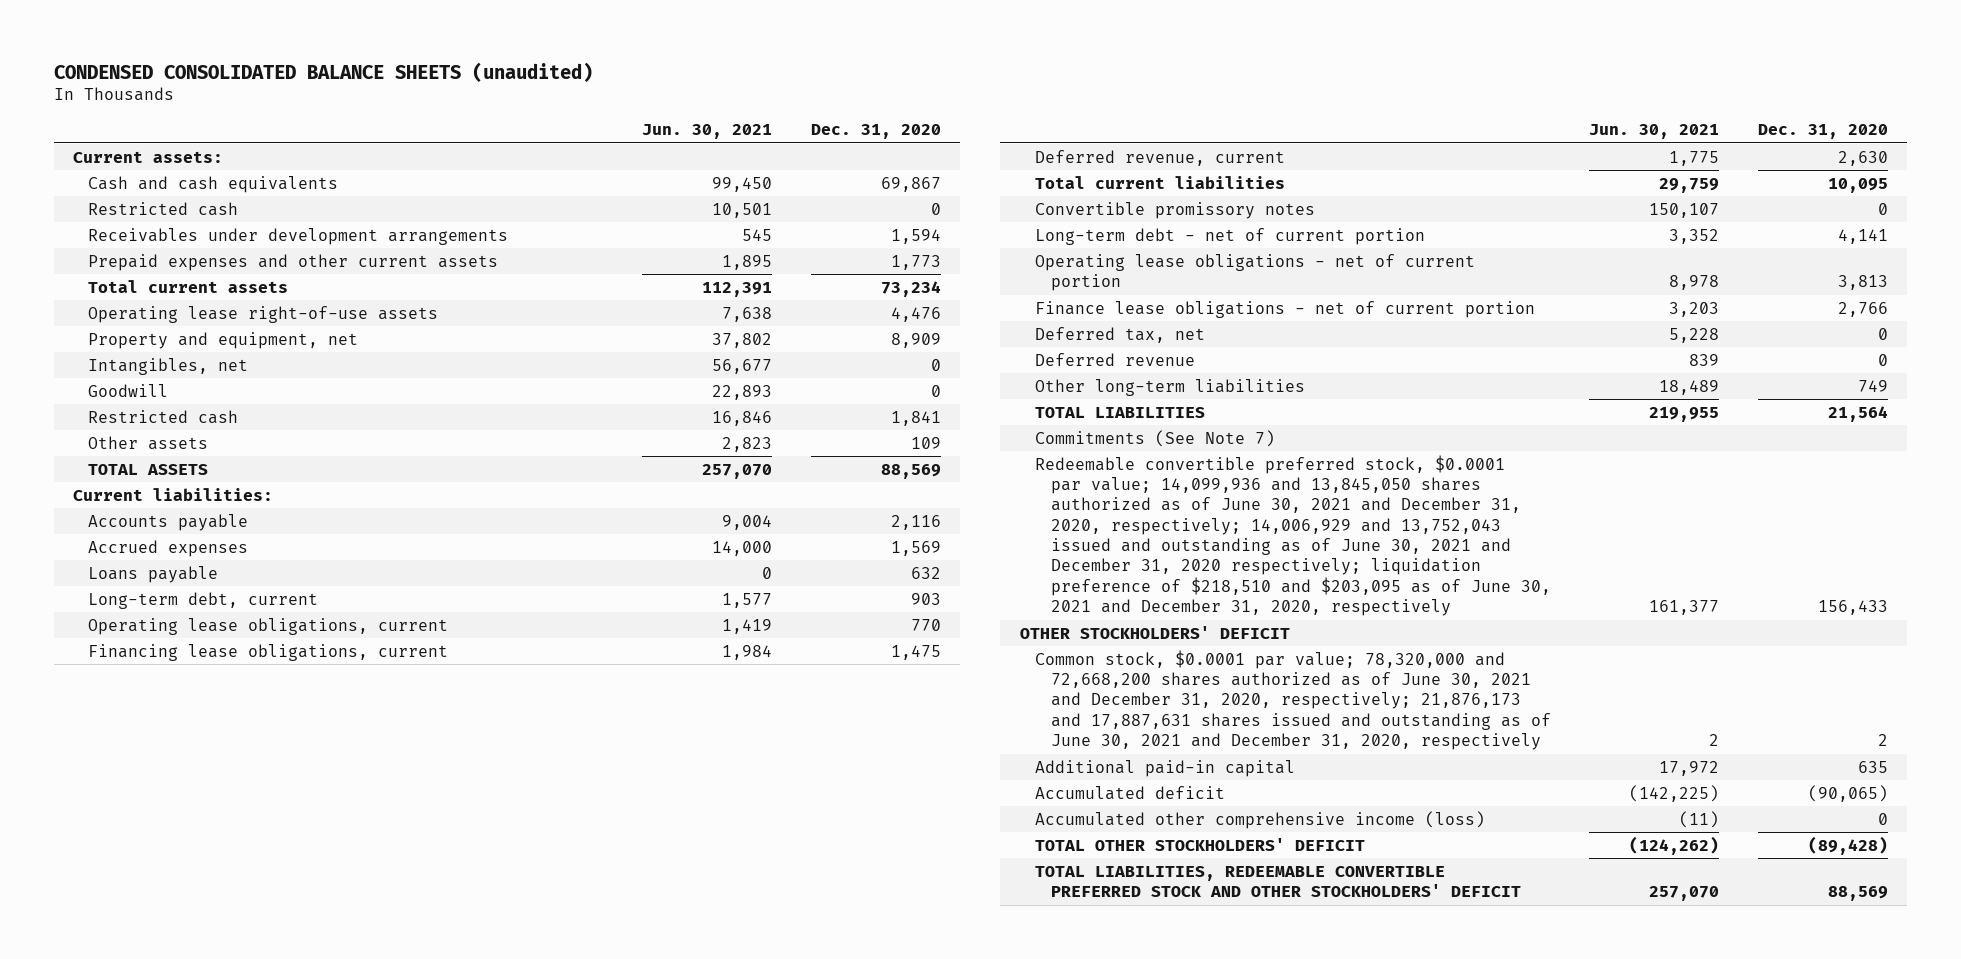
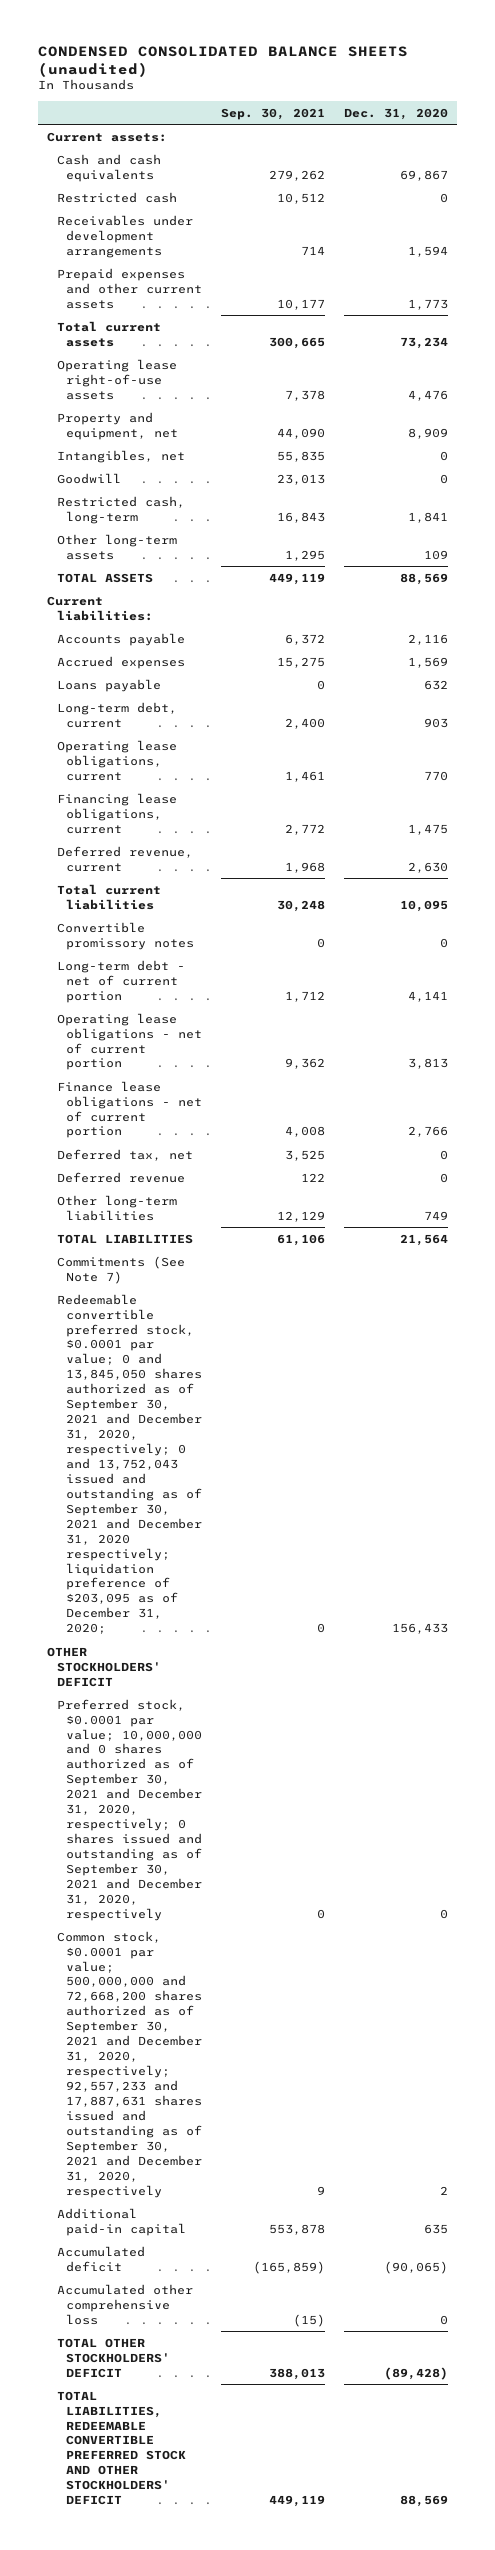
[642,124,773,140] Jun. 30, 2021 -> none
none -> [220,107,325,120] Sep. 30, 2021
[88,409,239,424] Restricted cash -> [56,495,185,524] Restricted cash, long-term
[88,435,209,450] Other assets -> [56,533,177,560] Other long-term assets
[1035,454,1551,617] Redeemable convertible preferred stock, $0.0001 par value; 14,099,936 and 13,845,050 shares authorized as of June 30, 2021 and December 31, 2020, respectively; 14,006,929 and 13,752,043 issued and outstanding as of June 30, 2021 and December 31, 2020 respectively; liquidation preference of $218,510 and $203,095 as of June 30, 2021 and December 31, 2020, respectively -> [56,1293,203,1635] Redeemable convertible preferred stock, $0.0001 par value; 0 and 13,845,050 shares authorized as of September 30, 2021 and December 31, 2020, respectively; 0 and 13,752,043 issued and outstanding as of September 30, 2021 and December 31, 2020 respectively; liquidation preference of $203,095 as of December 31, 2020;
none -> [56,1698,203,1921] Preferred stock, $0.0001 par value; 10,000,000 and 0 shares authorized as of September 30, 2021 and December 31, 2020, respectively; 0 shares issued and outstanding as of September 30, 2021 and December 31, 2020, respectively
[1035,649,1551,751] Common stock, $0.0001 par value; 78,320,000 and 72,668,200 shares authorized as of June 30, 2021 and December 31, 2020, respectively; 21,876,173 and 17,887,631 shares issued and outstanding as of June 30, 2021 and December 31, 2020, respectively -> [56,1930,203,2198] Common stock, $0.0001 par value; 500,000,000 and 72,668,200 shares authorized as of September 30, 2021 and December 31, 2020, respectively; 92,557,233 and 17,887,631 shares issued and outstanding as of September 30, 2021 and December 31, 2020, respectively
[1035,810,1486,829] Accumulated other comprehensive income (loss) -> [56,2283,193,2325] Accumulated other comprehensive loss

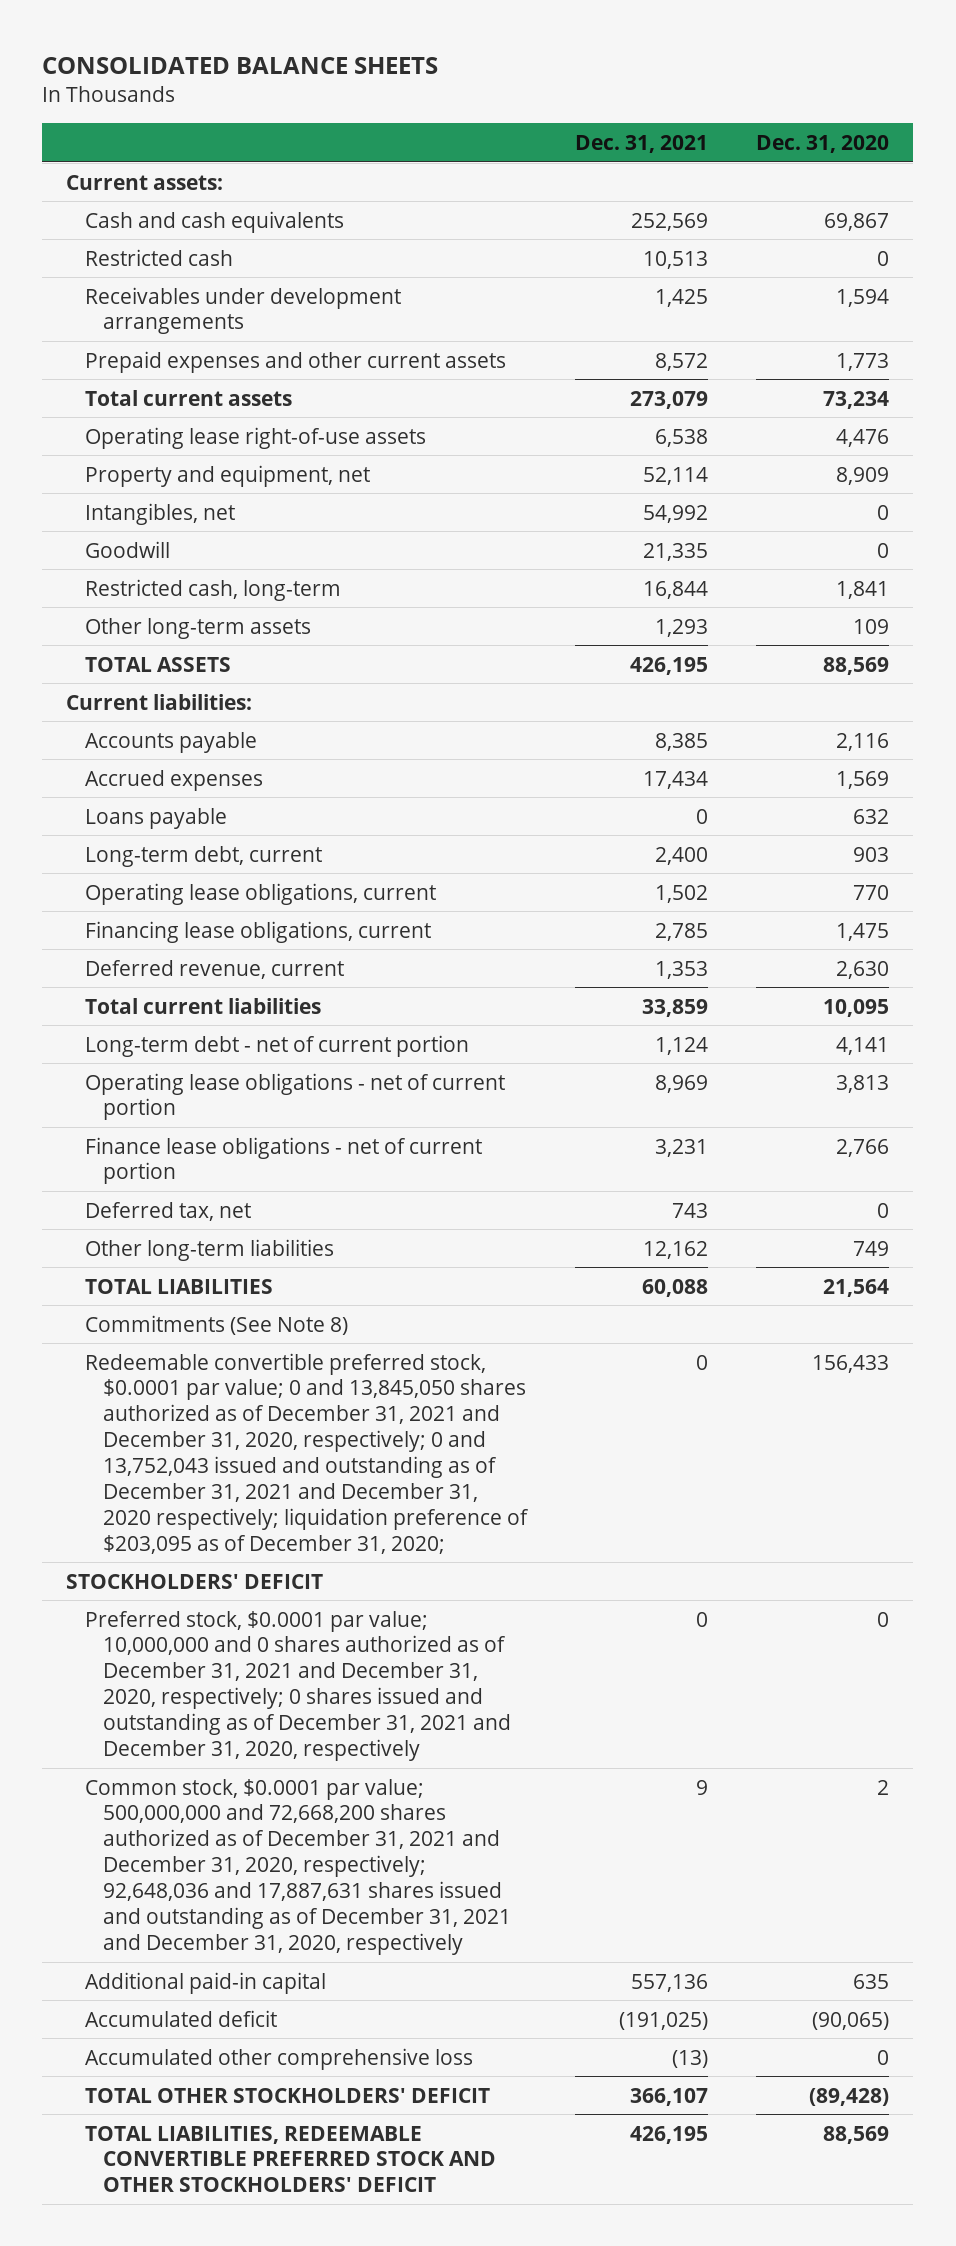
[37,45,408,77] CONDENSED CONSOLIDATED BALANCE SHEETS (unaudited) -> [42,57,439,75] CONSOLIDATED BALANCE SHEETS
[220,107,325,120] Sep. 30, 2021 -> none
none -> [575,134,709,153] Dec. 31, 2021
[56,921,195,950] Convertible promissory notes -> none
[56,1171,185,1183] Deferred revenue -> none
[56,1255,185,1284] Commitments (See Note 7) -> [84,1314,348,1335] Commitments (See Note 8)
[56,1293,203,1635] Redeemable convertible preferred stock, $0.0001 par value; 0 and 13,845,050 shares authorized as of September 30, 2021 and December 31, 2020, respectively; 0 and 13,752,043 issued and outstanding as of September 30, 2021 and December 31, 2020 respectively; liquidation preference of $203,095 as of December 31, 2020; -> [84,1352,529,1554] Redeemable convertible preferred stock, $0.0001 par value; 0 and 13,845,050 shares authorized as of December 31, 2021 and December 31, 2020, respectively; 0 and 13,752,043 issued and outstanding as of December 31, 2021 and December 31, 2020 respectively; liquidation preference of $203,095 as of December 31, 2020;
[47,1646,161,1687] OTHER STOCKHOLDERS' DEFICIT -> [66,1573,324,1589] STOCKHOLDERS' DEFICIT
[56,1698,203,1921] Preferred stock, $0.0001 par value; 10,000,000 and 0 shares authorized as of September 30, 2021 and December 31, 2020, respectively; 0 shares issued and outstanding as of September 30, 2021 and December 31, 2020, respectively -> [84,1610,511,1761] Preferred stock, $0.0001 par value; 10,000,000 and 0 shares authorized as of December 31, 2021 and December 31, 2020, respectively; 0 shares issued and outstanding as of December 31, 2021 and December 31, 2020, respectively
[56,1930,203,2198] Common stock, $0.0001 par value; 500,000,000 and 72,668,200 shares authorized as of September 30, 2021 and December 31, 2020, respectively; 92,557,233 and 17,887,631 shares issued and outstanding as of September 30, 2021 and December 31, 2020, respectively -> [84,1778,511,1955] Common stock, $0.0001 par value; 500,000,000 and 72,668,200 shares authorized as of December 31, 2021 and December 31, 2020, respectively; 92,648,036 and 17,887,631 shares issued and outstanding as of December 31, 2021 and December 31, 2020, respectively

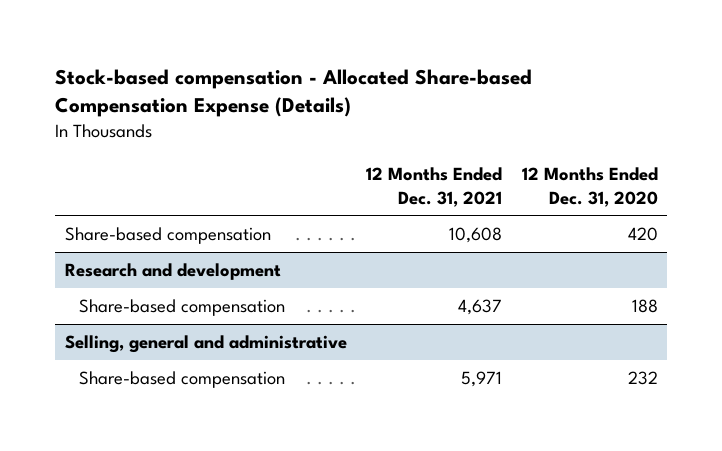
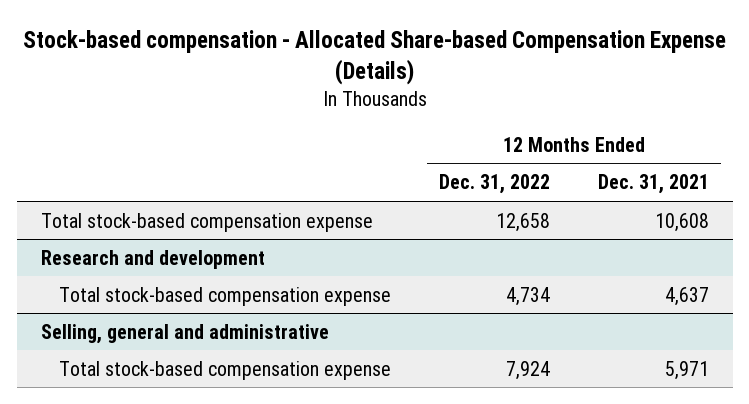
[521,166,658,207] 12 Months Ended Dec. 31, 2020 -> none
none -> [438,174,550,195] Dec. 31, 2022
[64,227,271,245] Share-based compensation -> [40,212,373,232] Total stock-based compensation expense
[78,299,285,317] Share-based compensation -> [58,286,391,306] Total stock-based compensation expense
[78,371,285,389] Share-based compensation -> [58,360,391,380] Total stock-based compensation expense

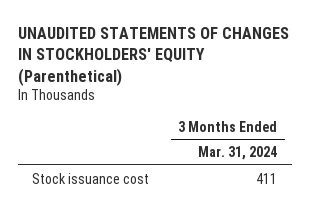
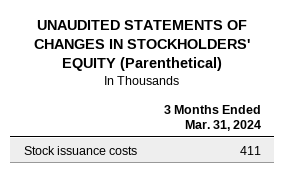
[32,172,150,184] Stock issuance cost -> [23,145,137,155] Stock issuance costs

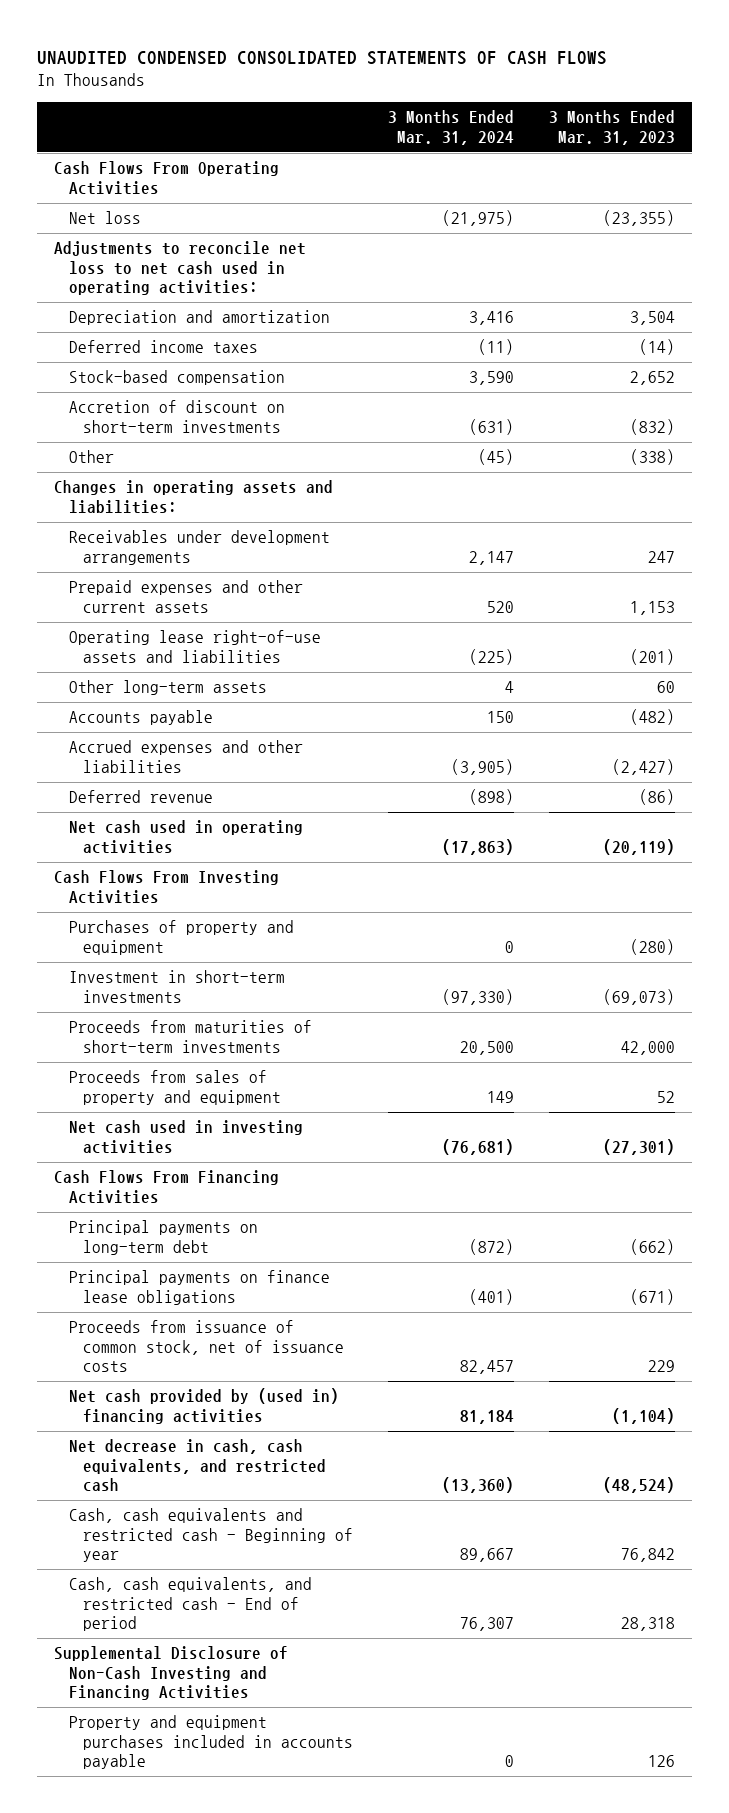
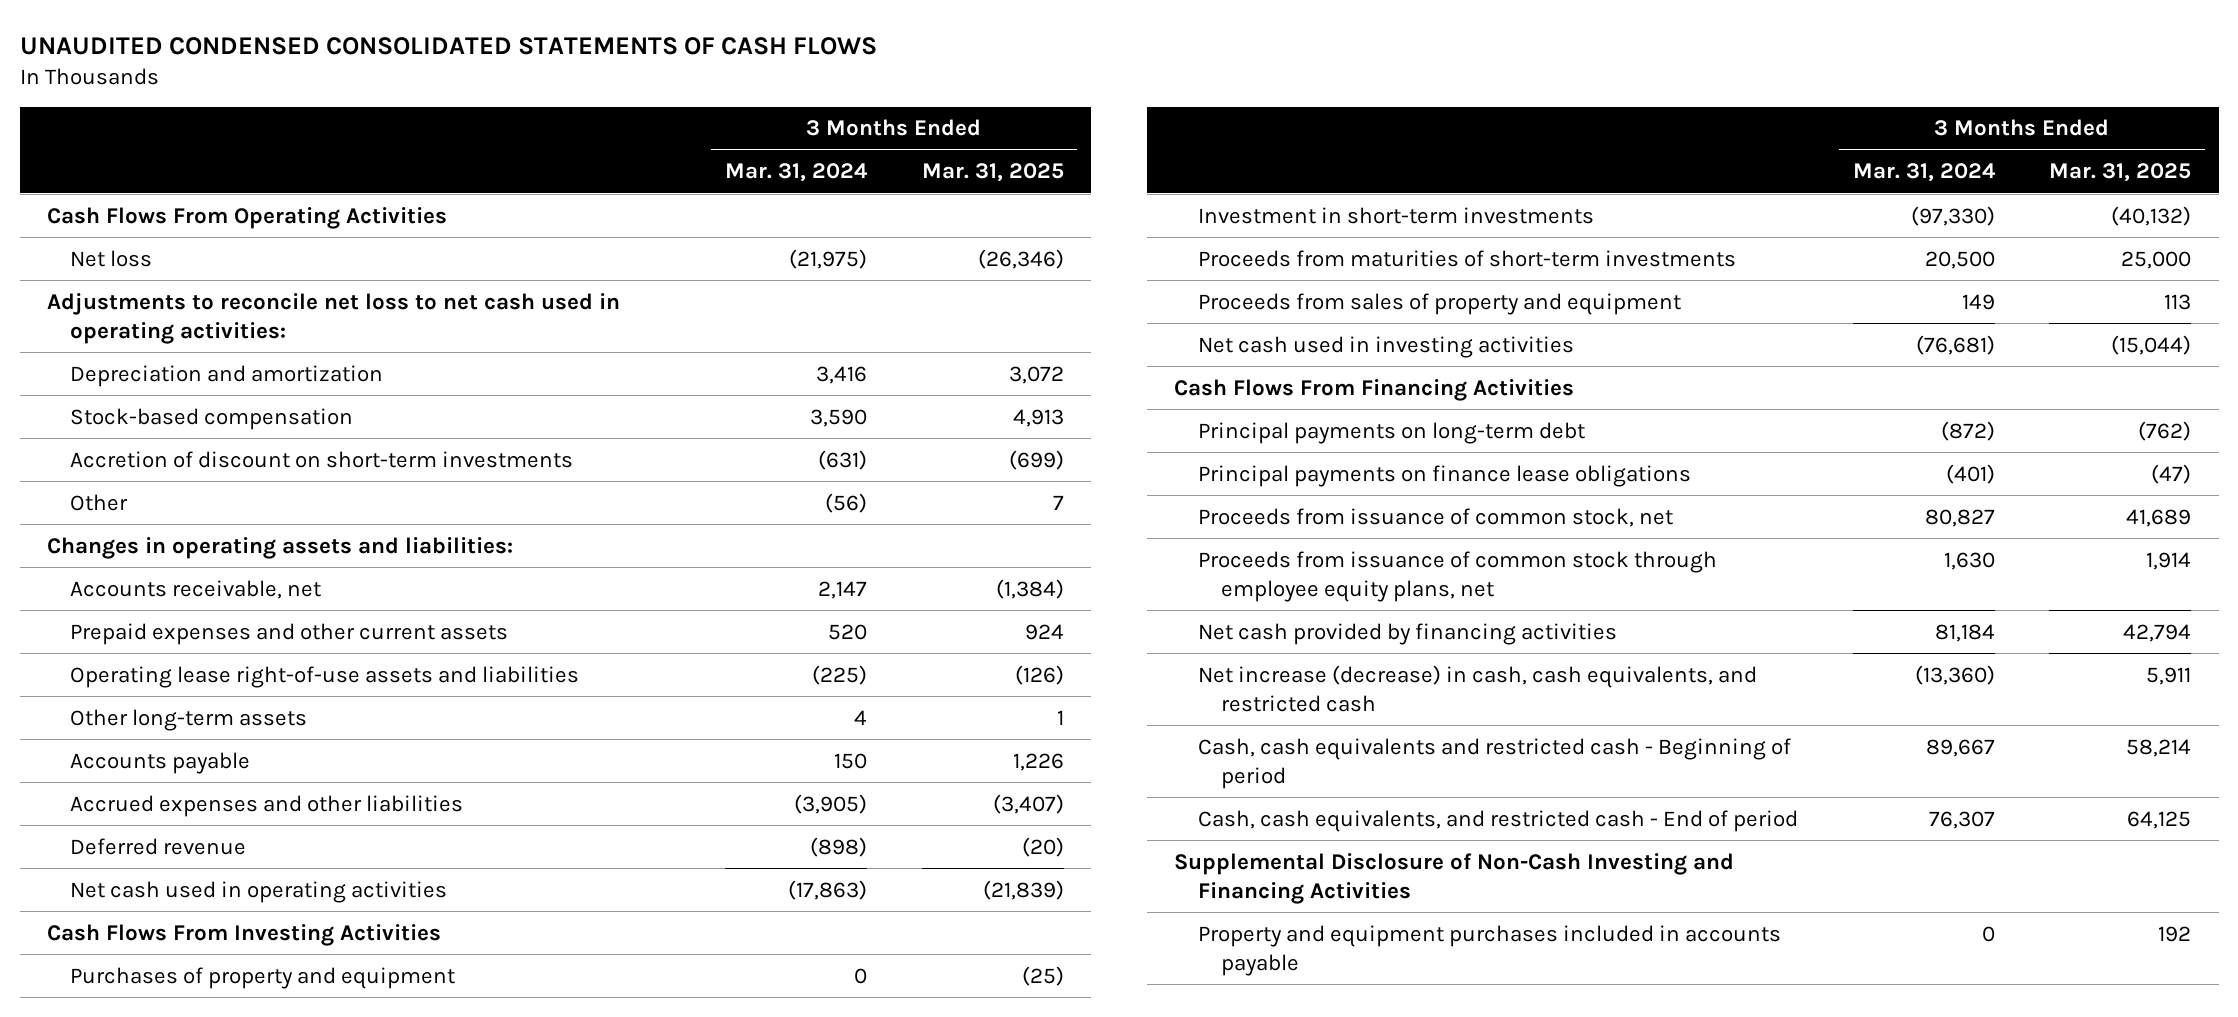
[548,110,675,145] 3 Months Ended Mar. 31, 2023 -> none
none -> [921,163,1064,183] Mar. 31, 2025
[68,340,258,354] Deferred income taxes -> none
[477,449,514,466] (45) -> [825,492,868,513] (56)
[68,530,330,565] Receivables under development arrangements -> [70,579,322,599] Accounts receivable, net
[68,1320,344,1373] Proceeds from issuance of common stock, net of issuance costs -> [1197,507,1673,527] Proceeds from issuance of common stock, net
[459,1360,514,1375] 82,457 -> [1924,508,1995,527] 80,827
none -> [1197,550,1717,602] Proceeds from issuance of common stock through employee equity plans, net
[68,1388,339,1424] Net cash provided by (used in) financing activities -> [1197,622,1617,645] Net cash provided by financing activities
[68,1439,326,1493] Net decrease in cash, cash equivalents, and restricted cash -> [1197,664,1757,712] Net increase (decrease) in cash, cash equivalents, and restricted cash
[68,1508,353,1563] Cash, cash equivalents and restricted cash - Beginning of year -> [1197,737,1791,789] Cash, cash equivalents and restricted cash - Beginning of period

